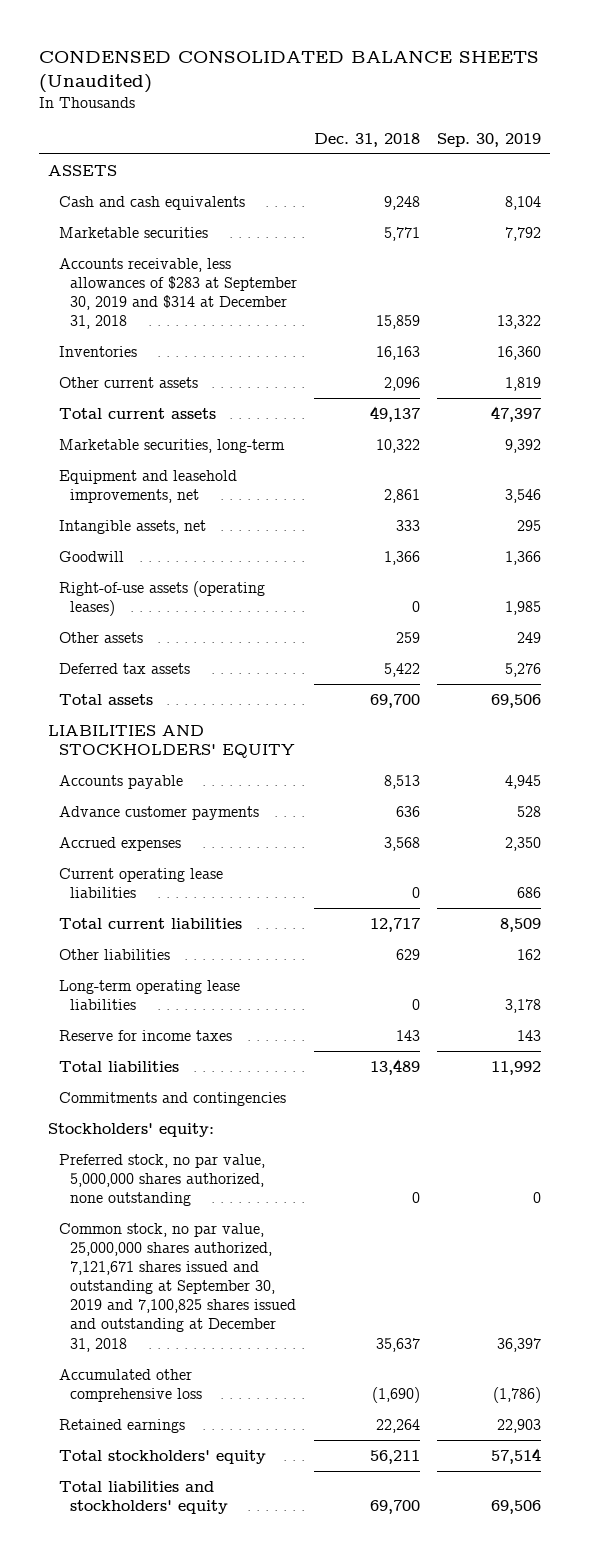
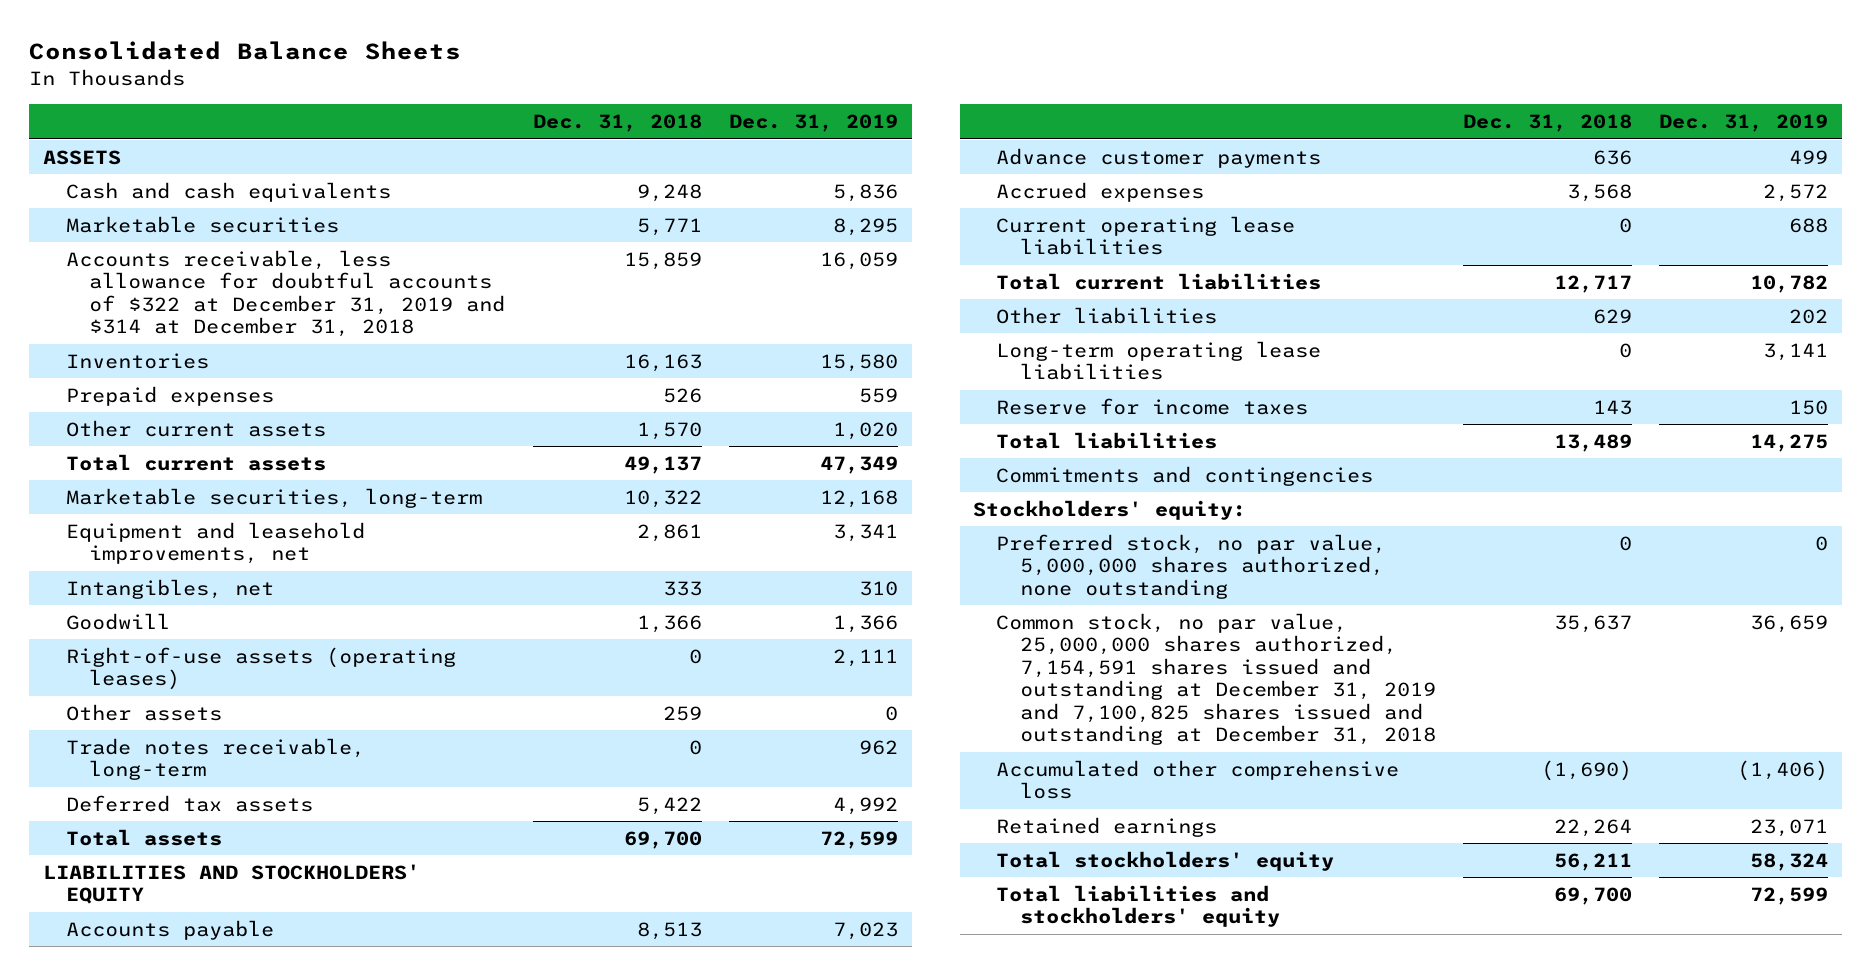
[39,50,540,94] CONDENSED CONSOLIDATED BALANCE SHEETS (Unaudited) -> [29,41,462,61] Consolidated Balance Sheets
[436,132,541,147] Sep. 30, 2019 -> none
none -> [728,114,898,133] Dec. 31, 2019
[58,257,297,330] Accounts receivable, less allowances of $283 at September 30, 2019 and $314 at December 31, 2018 -> [66,249,506,338] Accounts receivable, less allowance for doubtful accounts of $322 at December 31, 2019 and $314 at December 31, 2018
none -> [66,385,275,406] Prepaid expenses
[383,376,420,391] 2,096 -> [636,421,702,440] 1,570
[58,519,206,534] Intangible assets, net -> [66,578,275,599] Intangibles, net
none -> [66,737,366,781] Trade notes receivable, long-term
[58,1222,296,1352] Common stock, no par value, 25,000,000 shares authorized, 7,121,671 shares issued and outstanding at September 30, 2019 and 7,100,825 shares issued and outstanding at December 31, 2018 -> [996,612,1436,746] Common stock, no par value, 25,000,000 shares authorized, 7,154,591 shares issued and outstanding at December 31, 2019 and 7,100,825 shares issued and outstanding at December 31, 2018

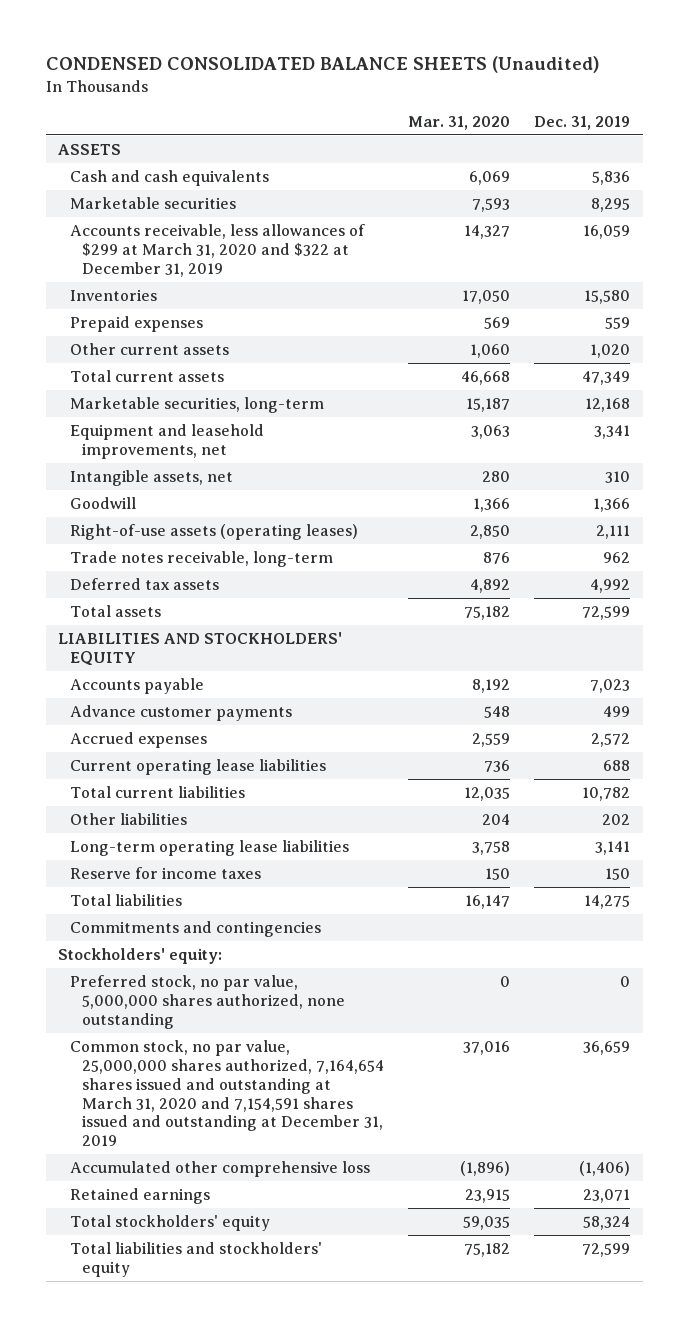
[29,41,462,61] Consolidated Balance Sheets -> [45,56,600,74] CONDENSED CONSOLIDATED BALANCE SHEETS (Unaudited)
[532,114,702,133] Dec. 31, 2018 -> none
none -> [408,115,511,130] Mar. 31, 2020
[66,249,506,338] Accounts receivable, less allowance for doubtful accounts of $322 at December 31, 2019 and $314 at December 31, 2018 -> [69,224,365,277] Accounts receivable, less allowances of $299 at March 31, 2020 and $322 at December 31, 2019
[66,578,275,599] Intangibles, net -> [69,470,233,487] Intangible assets, net
[66,703,223,721] Other assets -> none
[996,612,1436,746] Common stock, no par value, 25,000,000 shares authorized, 7,154,591 shares issued and outstanding at December 31, 2019 and 7,100,825 shares issued and outstanding at December 31, 2018 -> [69,1040,385,1147] Common stock, no par value, 25,000,000 shares authorized, 7,164,654 shares issued and outstanding at March 31, 2020 and 7,154,591 shares issued and outstanding at December 31, 2019

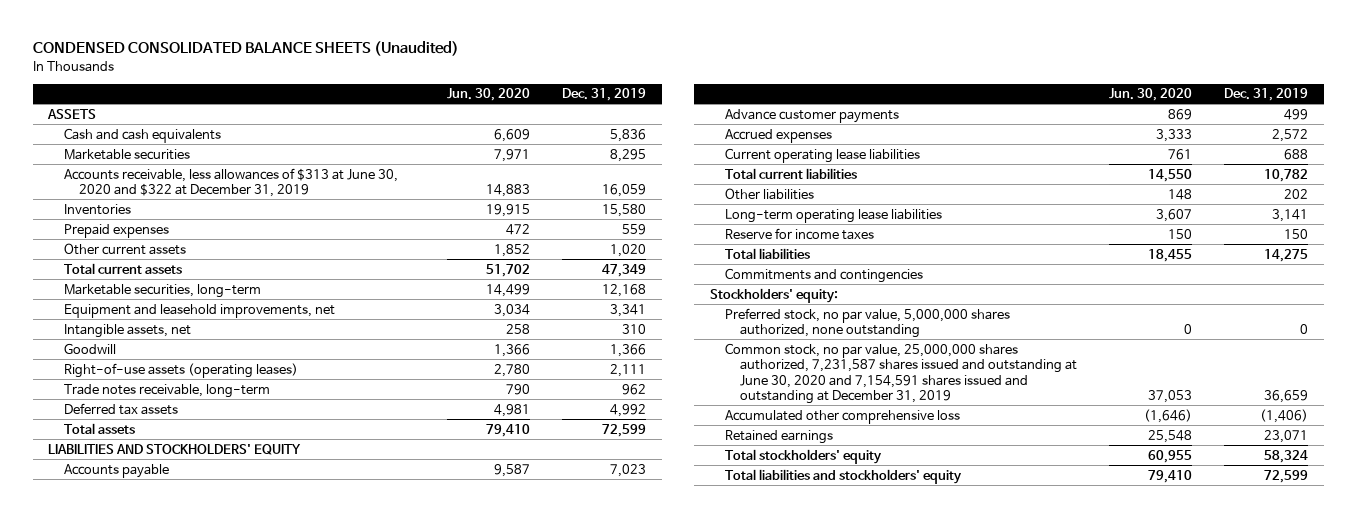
[408,115,511,130] Mar. 31, 2020 -> none
none -> [447,88,531,102] Jun. 30, 2020
[69,224,365,277] Accounts receivable, less allowances of $299 at March 31, 2020 and $322 at December 31, 2019 -> [63,167,398,198] Accounts receivable, less allowances of $313 at June 30, 2020 and $322 at December 31, 2019
[69,1040,385,1147] Common stock, no par value, 25,000,000 shares authorized, 7,164,654 shares issued and outstanding at March 31, 2020 and 7,154,591 shares issued and outstanding at December 31, 2019 -> [725,342,1078,405] Common stock, no par value, 25,000,000 shares authorized, 7,231,587 shares issued and outstanding at June 30, 2020 and 7,154,591 shares issued and outstanding at December 31, 2019

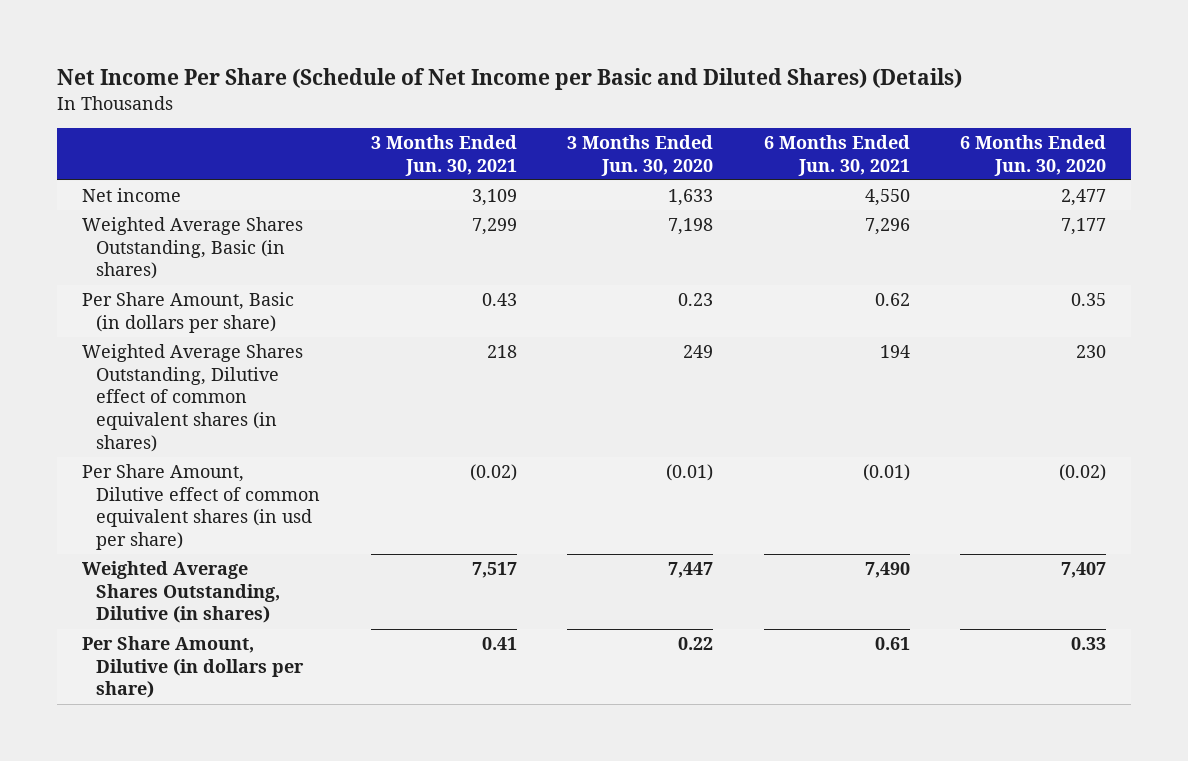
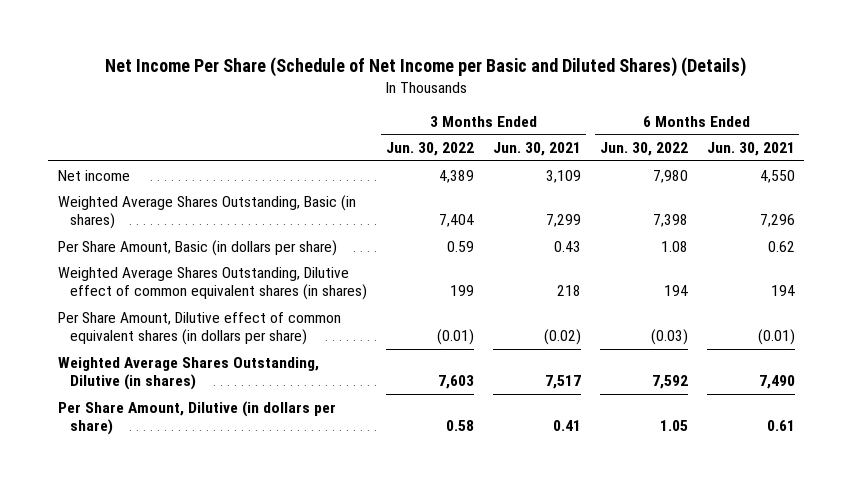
[567,134,714,176] 3 Months Ended Jun. 30, 2020 -> none
[959,134,1106,176] 6 Months Ended Jun. 30, 2020 -> none
none -> [386,142,475,157] Jun. 30, 2022
none -> [599,142,688,157] Jun. 30, 2022
[82,464,321,550] Per Share Amount, Dilutive effect of common equivalent shares (in usd per share) -> [57,311,341,346] Per Share Amount, Dilutive effect of common equivalent shares (in dollars per share)

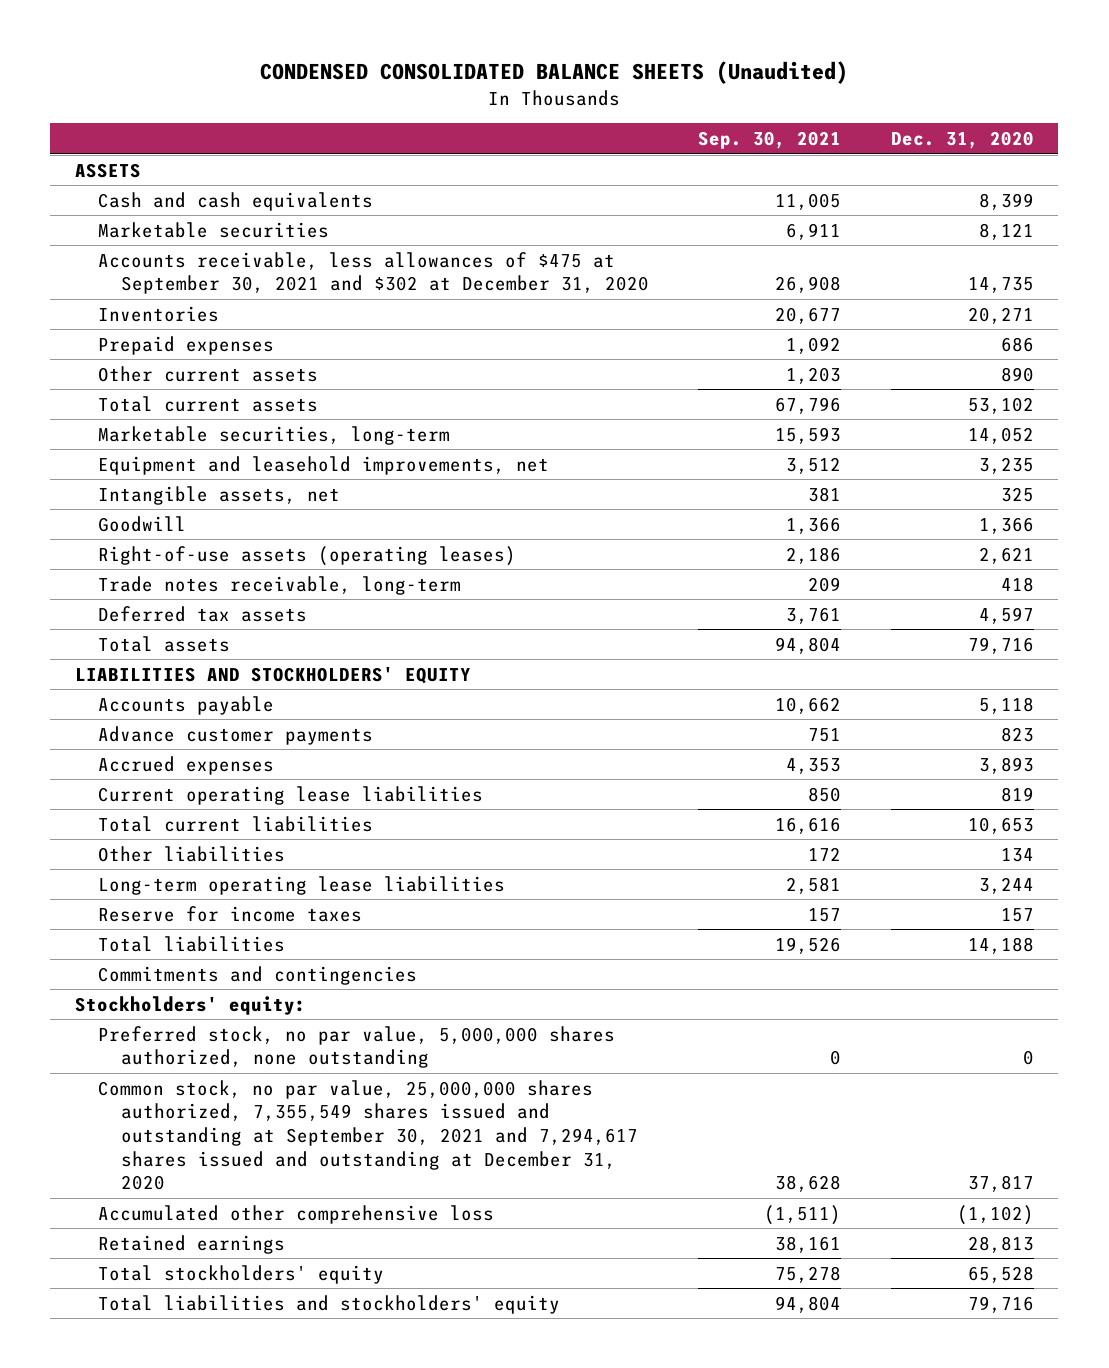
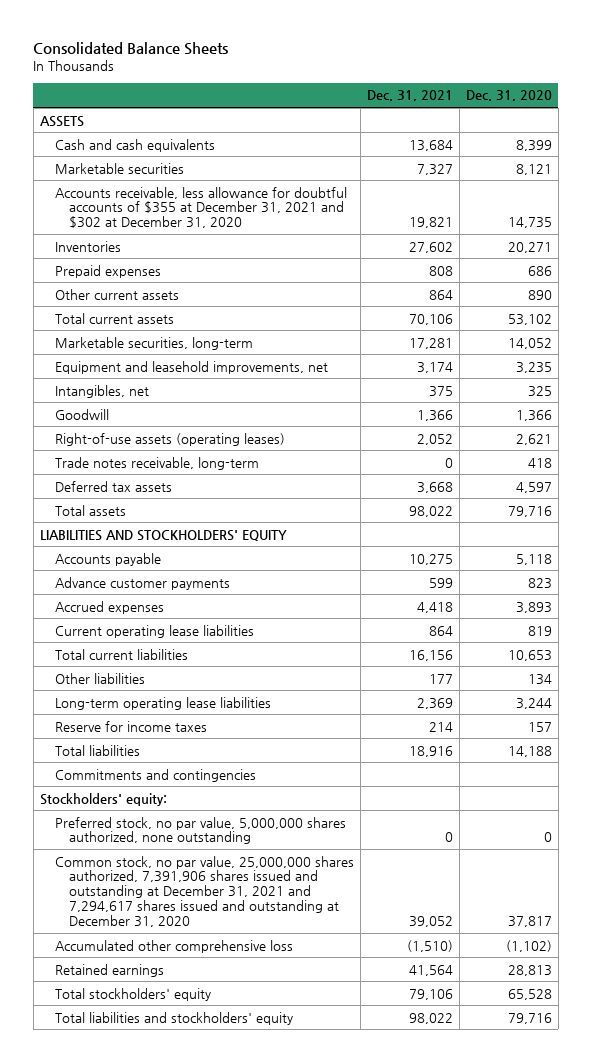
[260,61,849,85] CONDENSED CONSOLIDATED BALANCE SHEETS (Unaudited) -> [33,41,229,55] Consolidated Balance Sheets
[698,130,842,149] Sep. 30, 2021 -> none
none -> [366,90,453,102] Dec. 31, 2021
[97,251,649,295] Accounts receivable, less allowances of $475 at September 30, 2021 and $302 at December 31, 2020 -> [54,186,347,229] Accounts receivable, less allowance for doubtful accounts of $355 at December 31, 2021 and $302 at December 31, 2020
[97,485,340,505] Intangible assets, net -> [54,384,149,398] Intangibles, net
[97,1079,638,1191] Common stock, no par value, 25,000,000 shares authorized, 7,355,549 shares issued and outstanding at September 30, 2021 and 7,294,617 shares issued and outstanding at December 31, 2020 -> [54,855,354,928] Common stock, no par value, 25,000,000 shares authorized, 7,391,906 shares issued and outstanding at December 31, 2021 and 7,294,617 shares issued and outstanding at December 31, 2020

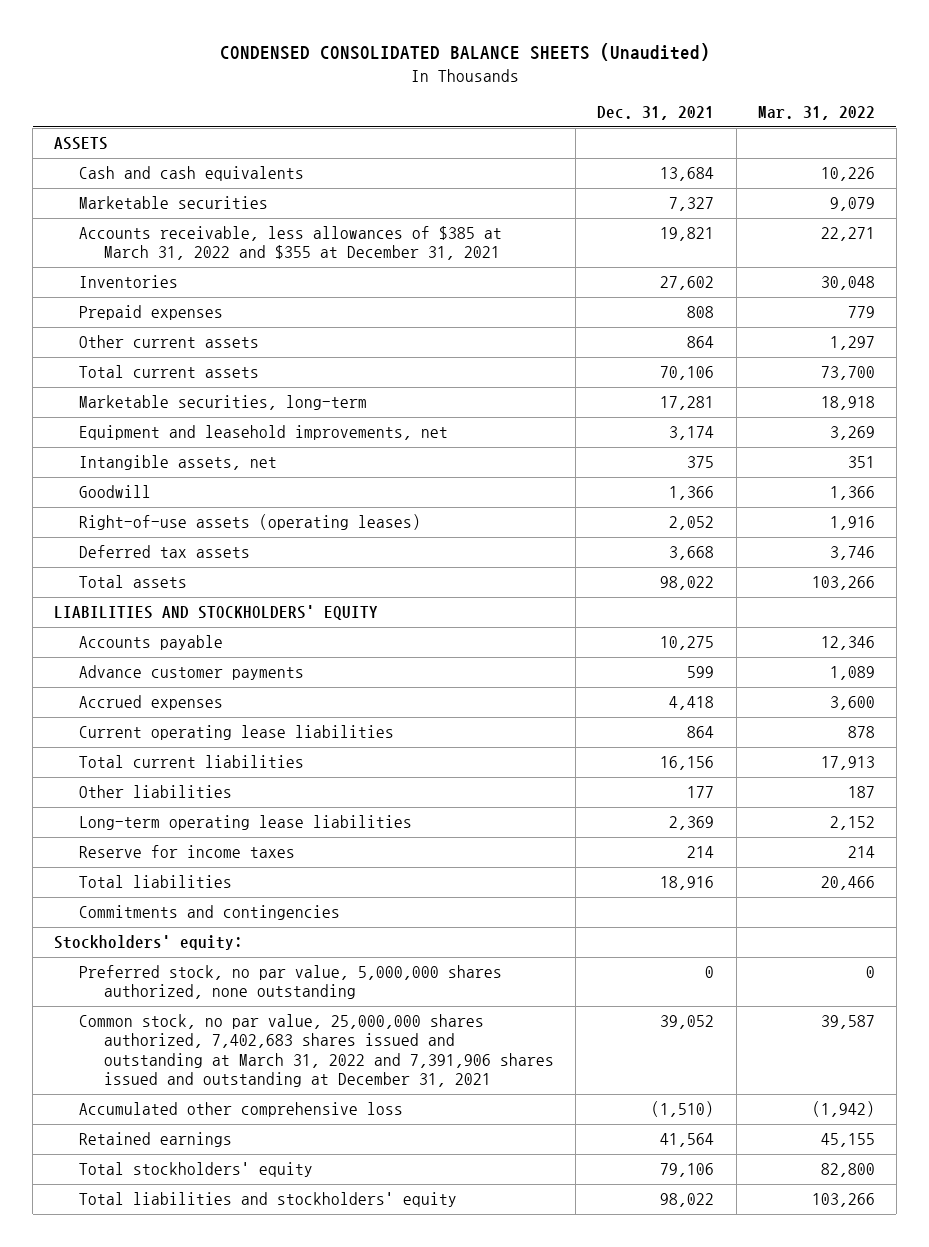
[33,41,229,55] Consolidated Balance Sheets -> [219,43,710,62] CONDENSED CONSOLIDATED BALANCE SHEETS (Unaudited)
[465,90,552,102] Dec. 31, 2020 -> none
none -> [757,106,875,121] Mar. 31, 2022
[54,186,347,229] Accounts receivable, less allowance for doubtful accounts of $355 at December 31, 2021 and $302 at December 31, 2020 -> [79,226,503,261] Accounts receivable, less allowances of $385 at March 31, 2022 and $355 at December 31, 2021
[54,384,149,398] Intangibles, net -> [79,455,278,471] Intangible assets, net
[54,456,259,470] Trade notes receivable, long-term -> none
[54,855,354,928] Common stock, no par value, 25,000,000 shares authorized, 7,391,906 shares issued and outstanding at December 31, 2021 and 7,294,617 shares issued and outstanding at December 31, 2020 -> [79,1014,555,1088] Common stock, no par value, 25,000,000 shares authorized, 7,402,683 shares issued and outstanding at March 31, 2022 and 7,391,906 shares issued and outstanding at December 31, 2021

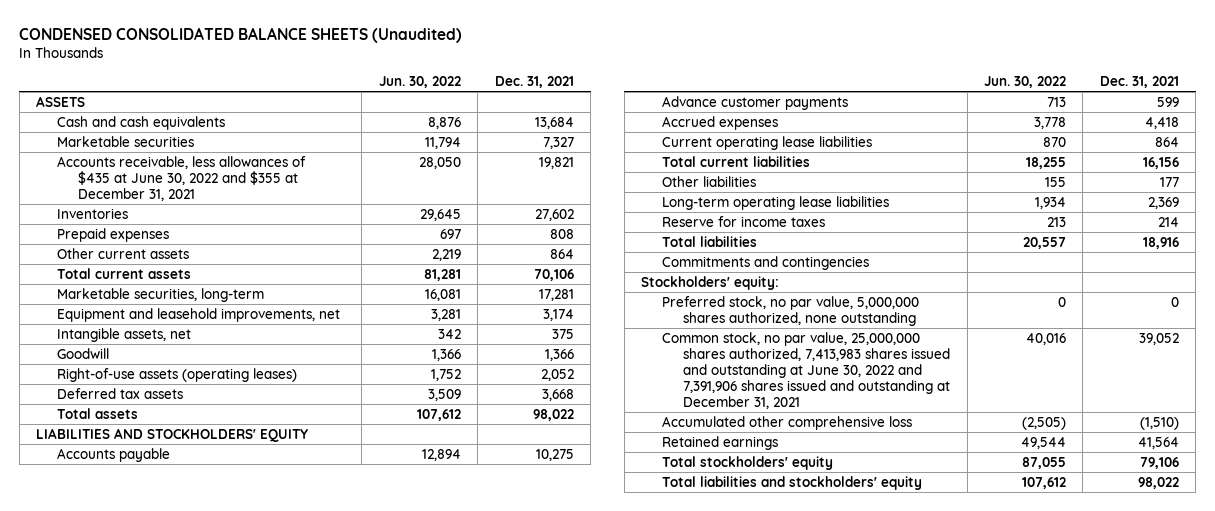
[757,106,875,121] Mar. 31, 2022 -> none
none -> [378,76,461,89] Jun. 30, 2022
[79,226,503,261] Accounts receivable, less allowances of $385 at March 31, 2022 and $355 at December 31, 2021 -> [57,155,307,201] Accounts receivable, less allowances of $435 at June 30, 2022 and $355 at December 31, 2021
[79,1014,555,1088] Common stock, no par value, 25,000,000 shares authorized, 7,402,683 shares issued and outstanding at March 31, 2022 and 7,391,906 shares issued and outstanding at December 31, 2021 -> [662,331,951,409] Common stock, no par value, 25,000,000 shares authorized, 7,413,983 shares issued and outstanding at June 30, 2022 and 7,391,906 shares issued and outstanding at December 31, 2021

